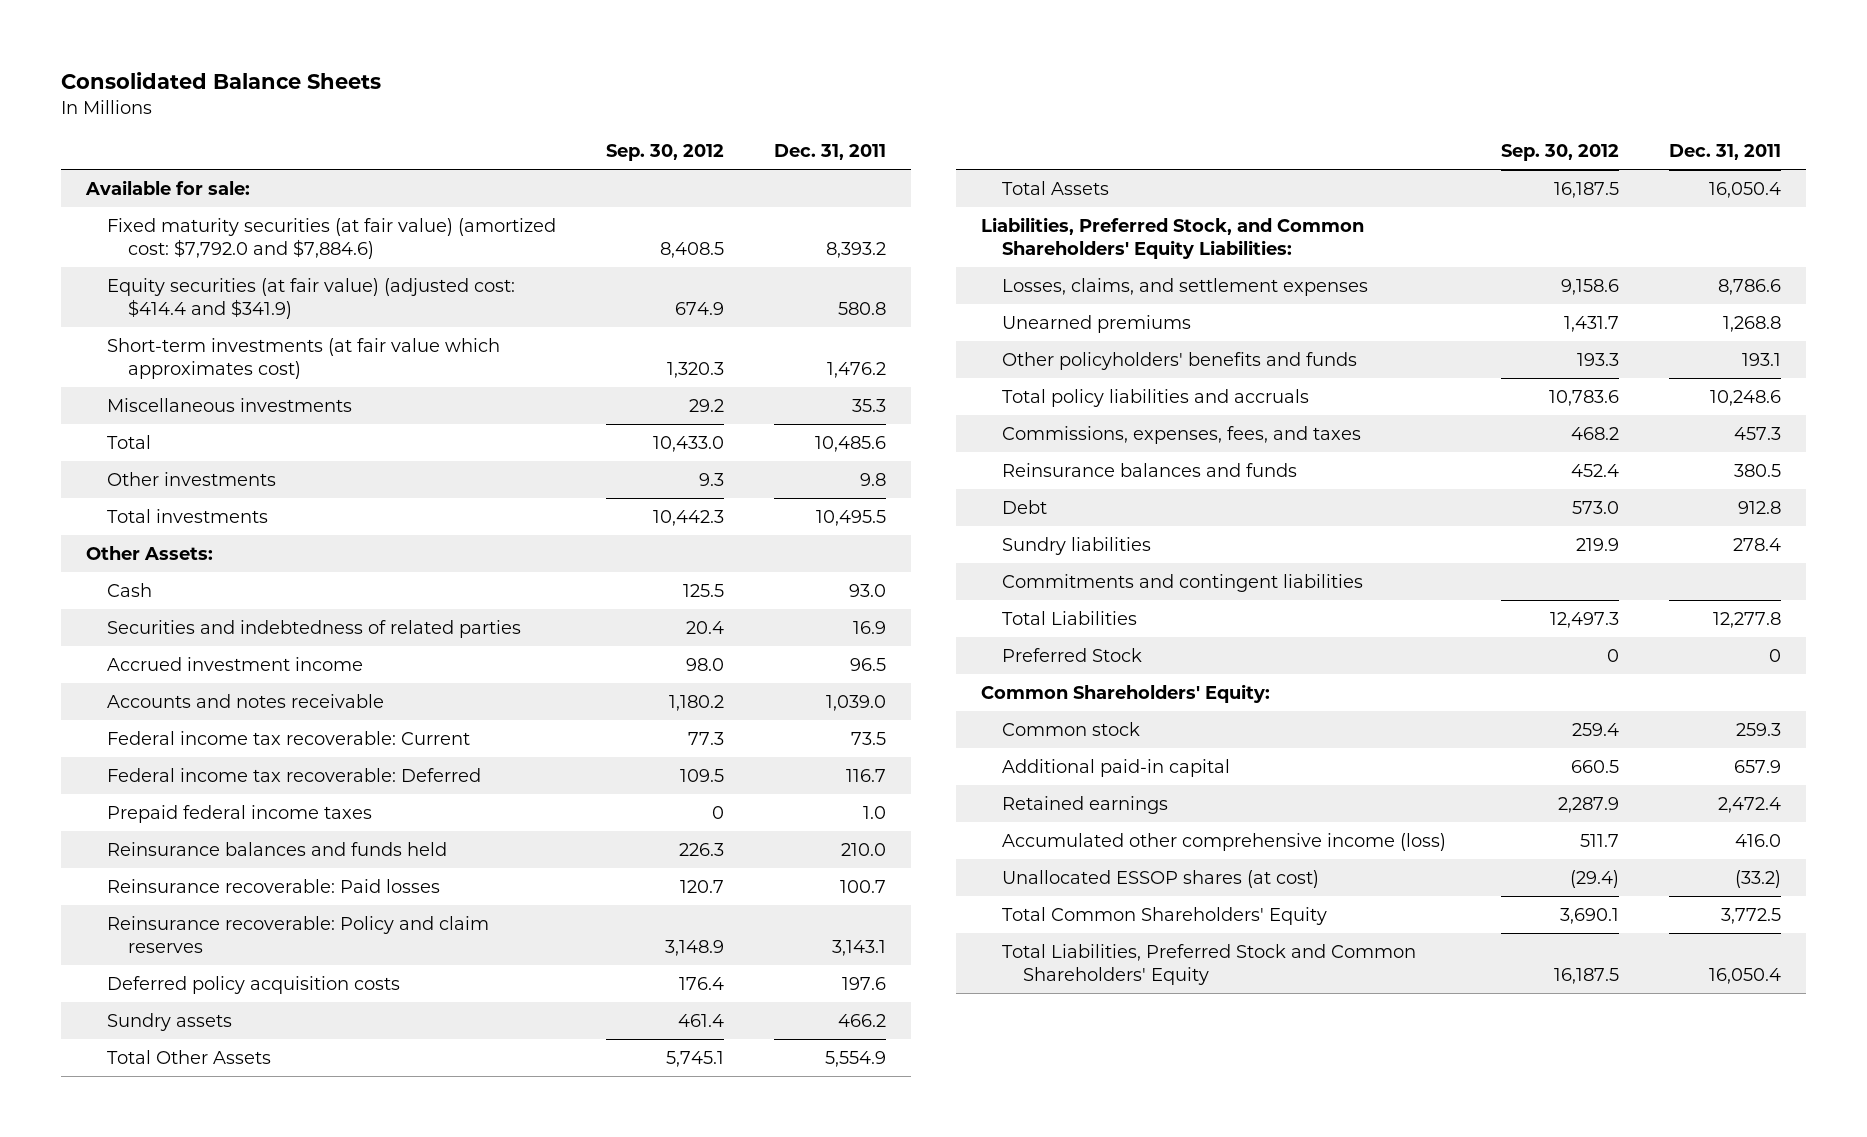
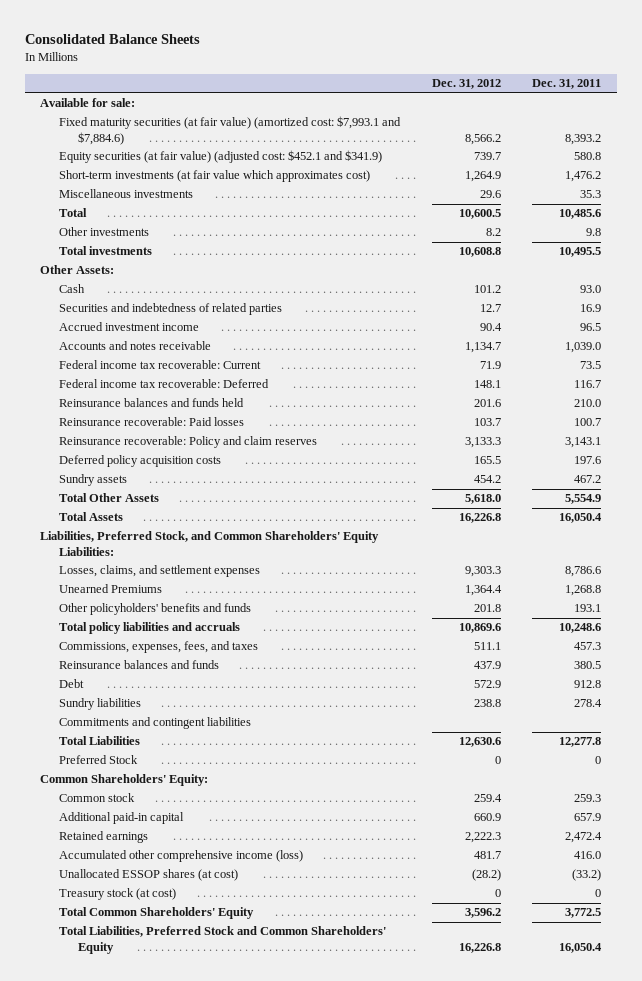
[605,144,724,162] Sep. 30, 2012 -> none
none -> [431,79,501,90] Dec. 31, 2012
[107,217,557,259] Fixed maturity securities (at fair value) (amortized cost: $7,792.0 and $7,884.6) -> [59,116,402,146] Fixed maturity securities (at fair value) (amortized cost: $7,993.1 and $7,884.6)
[107,277,516,319] Equity securities (at fair value) (adjusted cost: $414.4 and $341.9) -> [59,150,383,164] Equity securities (at fair value) (adjusted cost: $452.1 and $341.9)
[107,804,373,823] Prepaid federal income taxes -> none
[837,1013,886,1027] 466.2 -> [574,475,602,484] 467.2
[1002,314,1192,333] Unearned premiums -> [59,584,163,594] Unearned Premiums
none -> [59,888,177,901] Treasury stock (at cost)

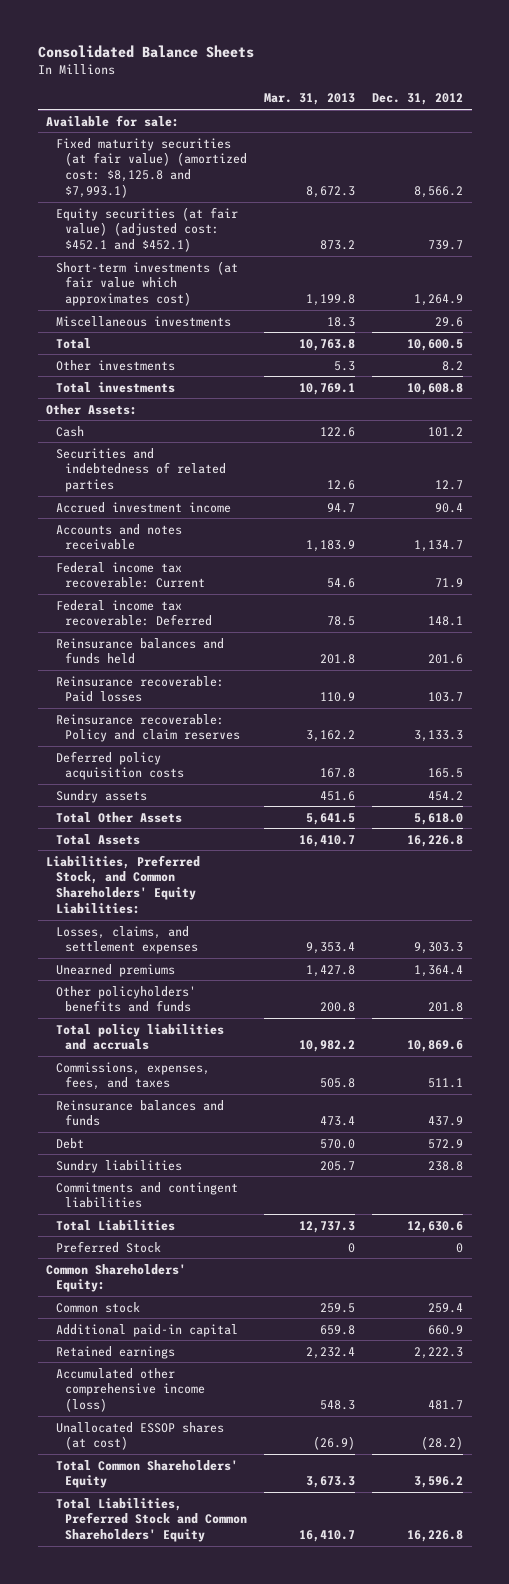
[532,79,602,90] Dec. 31, 2011 -> none
none -> [264,93,356,106] Mar. 31, 2013
[59,116,402,146] Fixed maturity securities (at fair value) (amortized cost: $7,993.1 and $7,884.6) -> [55,137,248,199] Fixed maturity securities (at fair value) (amortized cost: $8,125.8 and $7,993.1)
[59,150,383,164] Equity securities (at fair value) (adjusted cost: $452.1 and $341.9) -> [55,206,238,253] Equity securities (at fair value) (adjusted cost: $452.1 and $452.1)
[59,584,163,594] Unearned Premiums -> [55,963,175,977] Unearned premiums
[59,888,177,901] Treasury stock (at cost) -> none

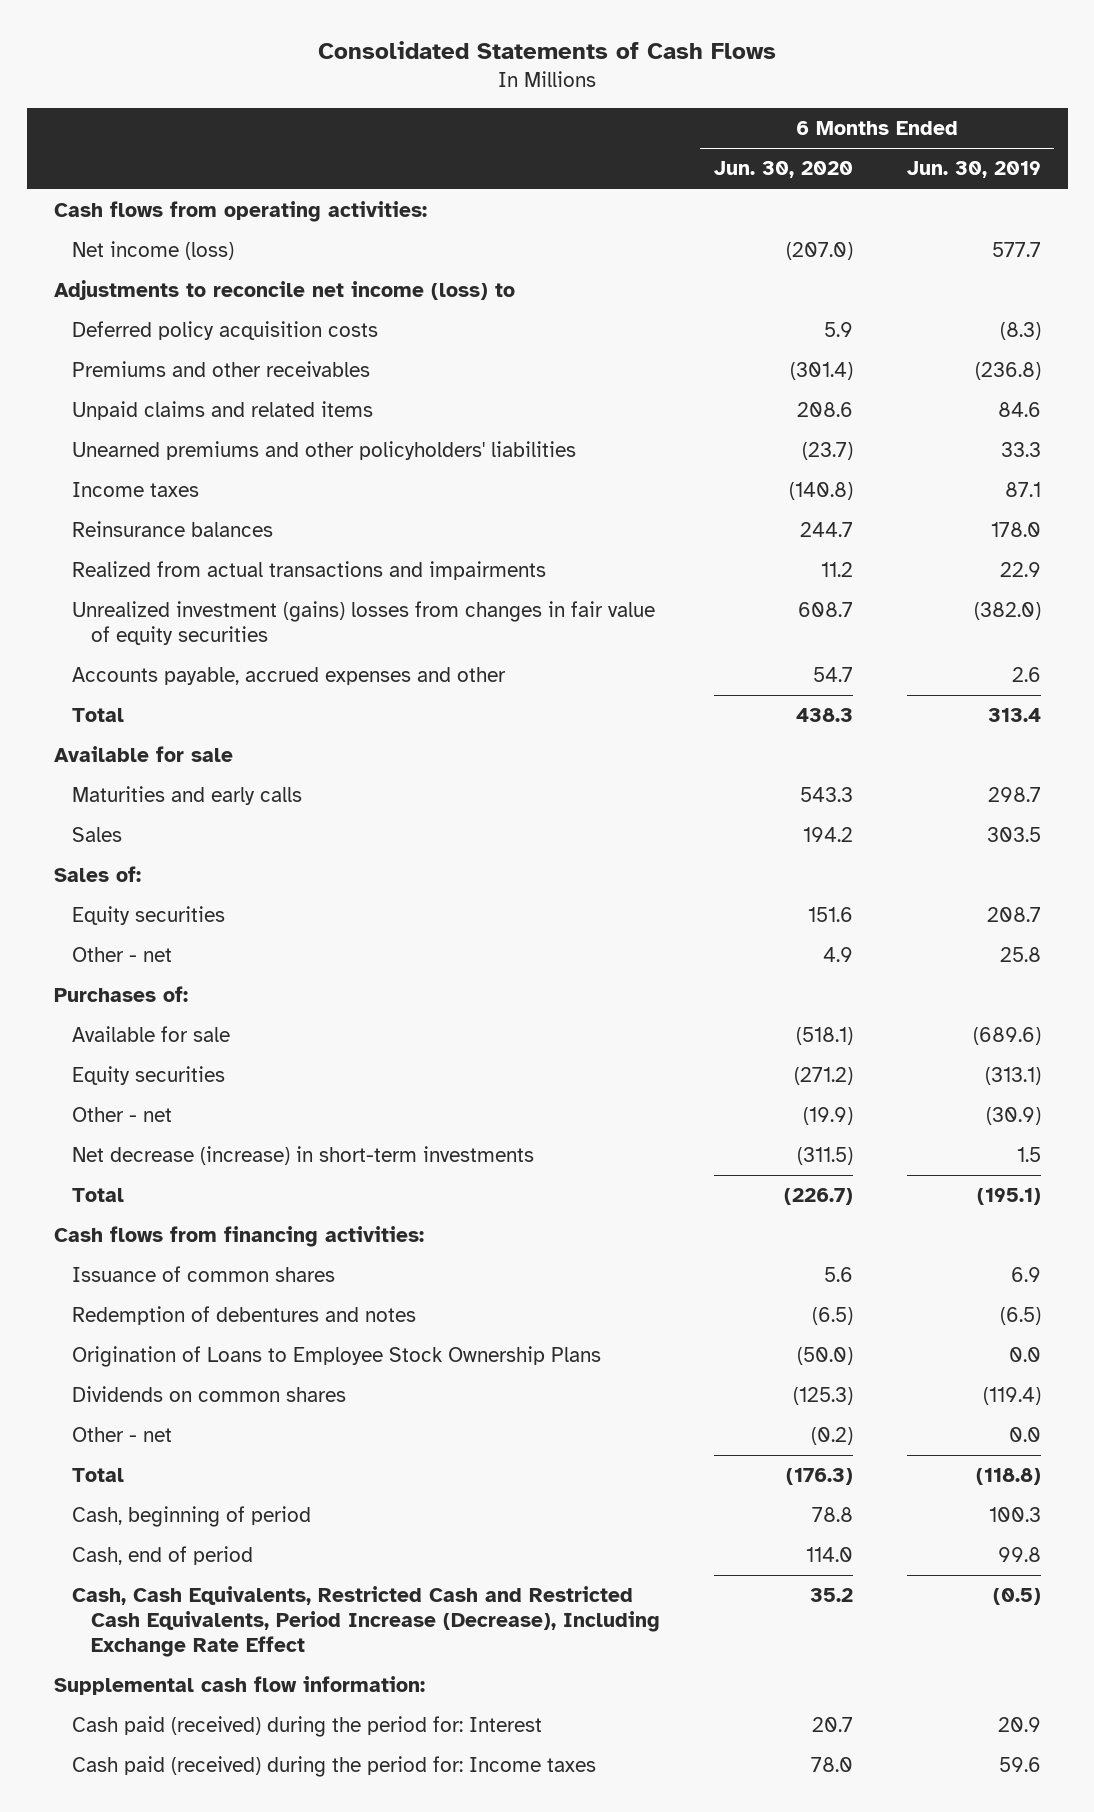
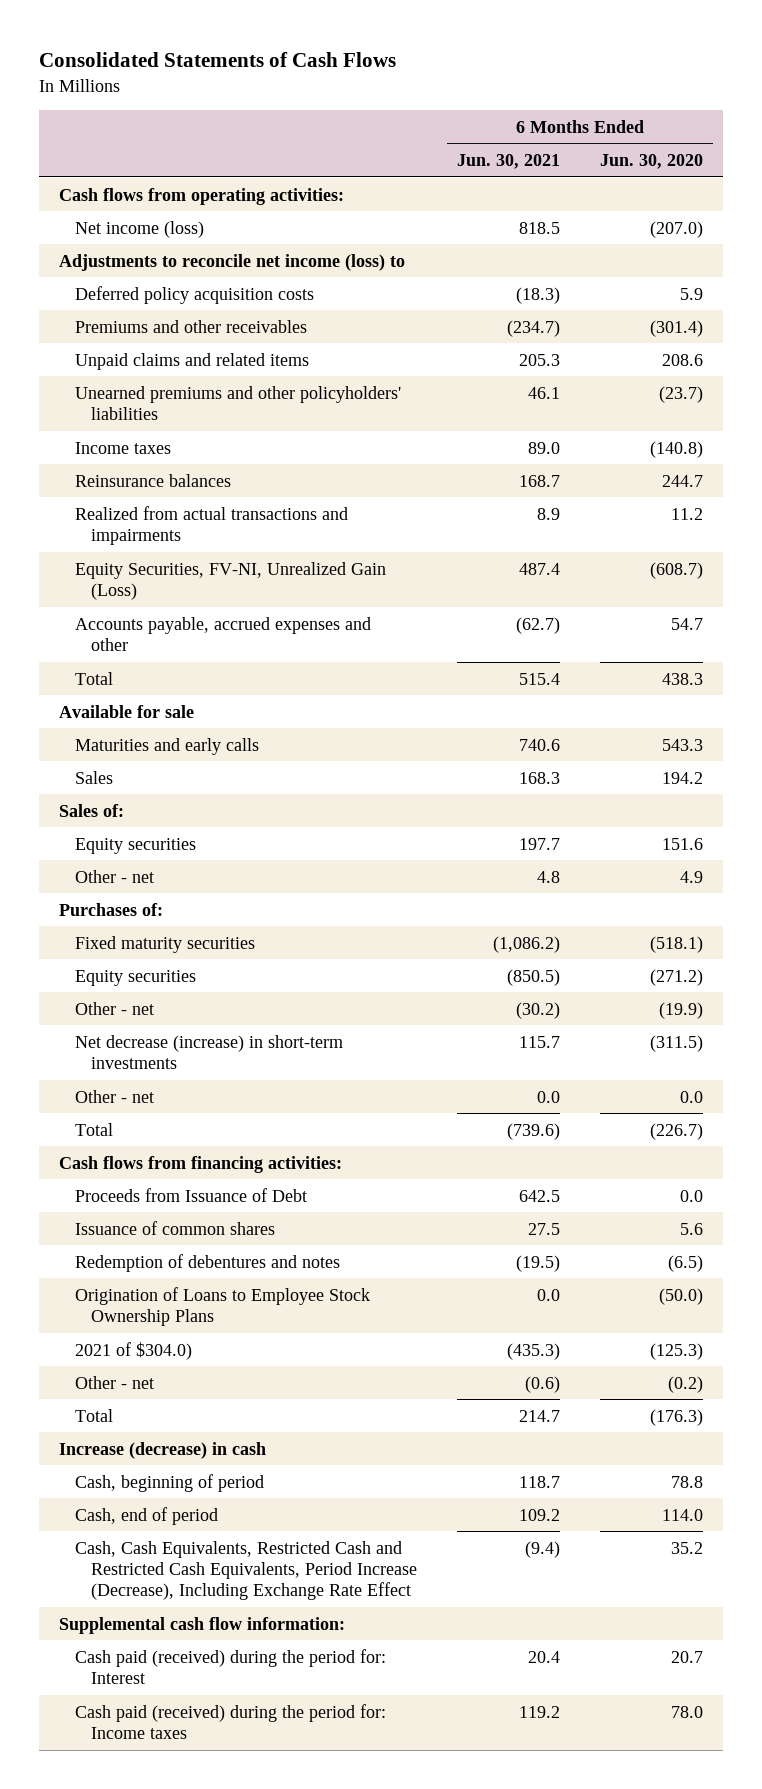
[906,161,1041,179] Jun. 30, 2019 -> none
none -> [456,154,560,170] Jun. 30, 2021
[72,601,656,646] Unrealized investment (gains) losses from changes in fair value of equity securities -> none
none -> [75,561,387,600] Equity Securities, FV-NI, Unrealized Gain (Loss)
[72,1026,231,1043] Available for sale -> [75,935,256,953] Fixed maturity securities
none -> [75,1089,155,1103] Other - net
none -> [75,1187,308,1202] Proceeds from Issuance of Debt
[72,1386,347,1403] Dividends on common shares -> [75,1341,193,1360] 2021 of $304.0)
none -> [59,1441,267,1459] Increase (decrease) in cash

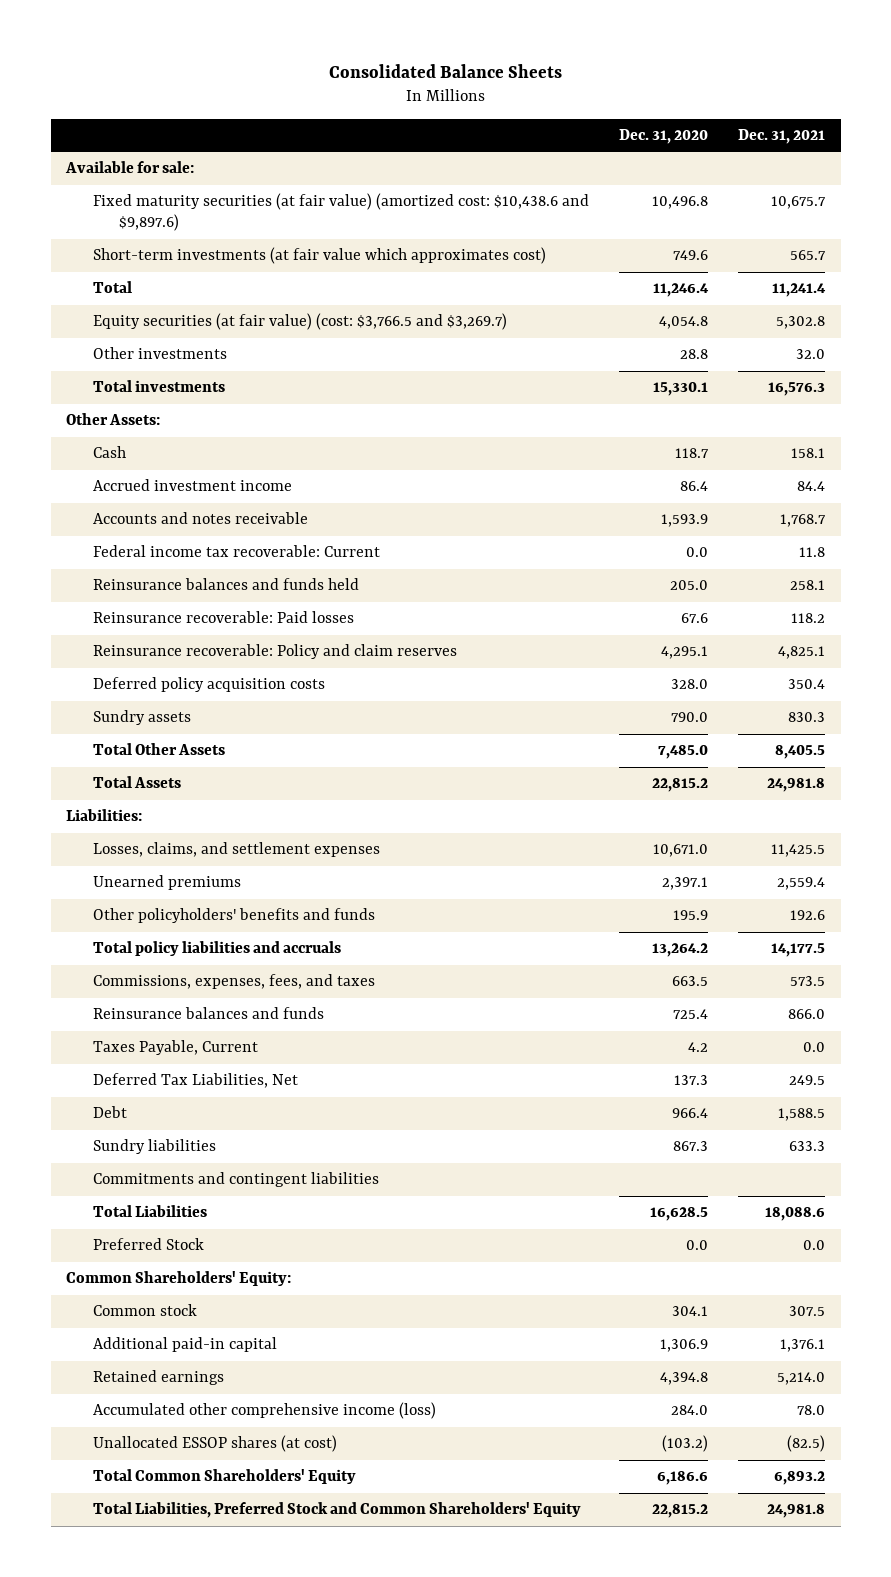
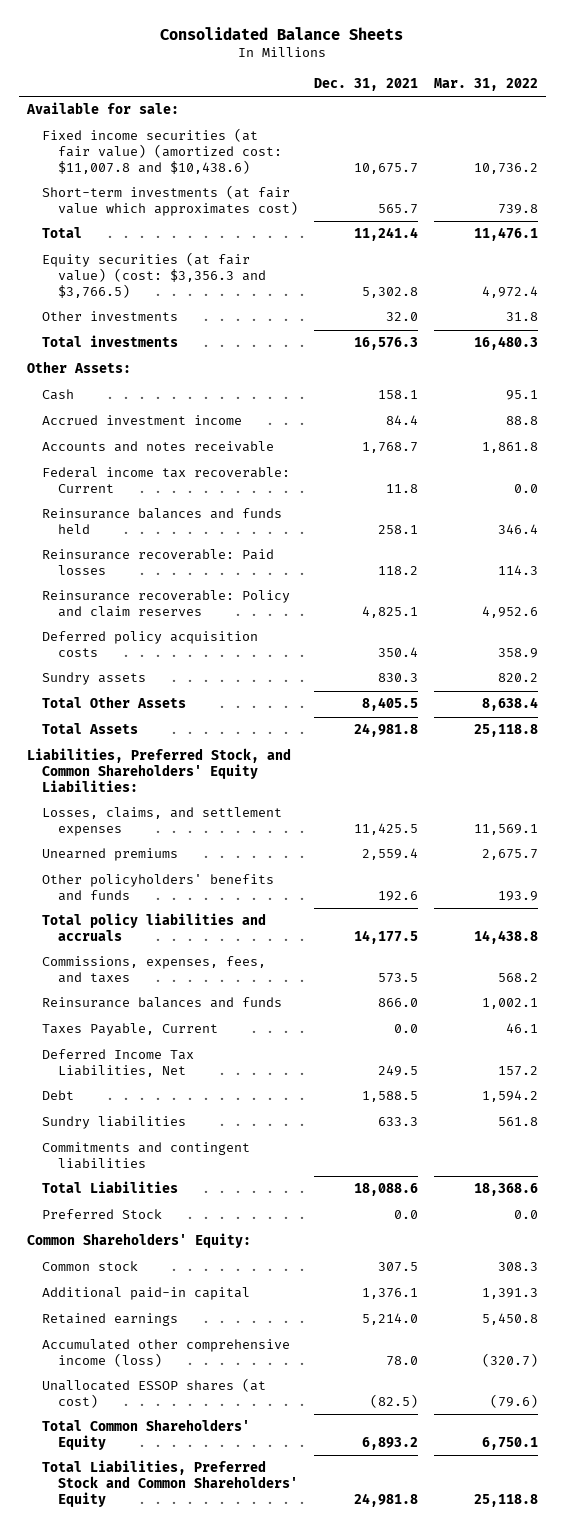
[619,128,709,144] Dec. 31, 2020 -> none
none -> [433,78,538,92] Mar. 31, 2022
[92,193,589,232] Fixed maturity securities (at fair value) (amortized cost: $10,438.6 and $9,897.6) -> [42,128,282,174] Fixed income securities (at fair value) (amortized cost: $11,007.8 and $10,438.6)
[92,313,507,331] Equity securities (at fair value) (cost: $3,766.5 and $3,269.7) -> [42,252,266,298] Equity securities (at fair value) (cost: $3,356.3 and $3,766.5)
[66,809,143,822] Liabilities: -> [27,748,292,792] Liabilities, Preferred Stock, and Common Shareholders' Equity Liabilities:
[92,1073,298,1089] Deferred Tax Liabilities, Net -> [42,1049,195,1078] Deferred Income Tax Liabilities, Net

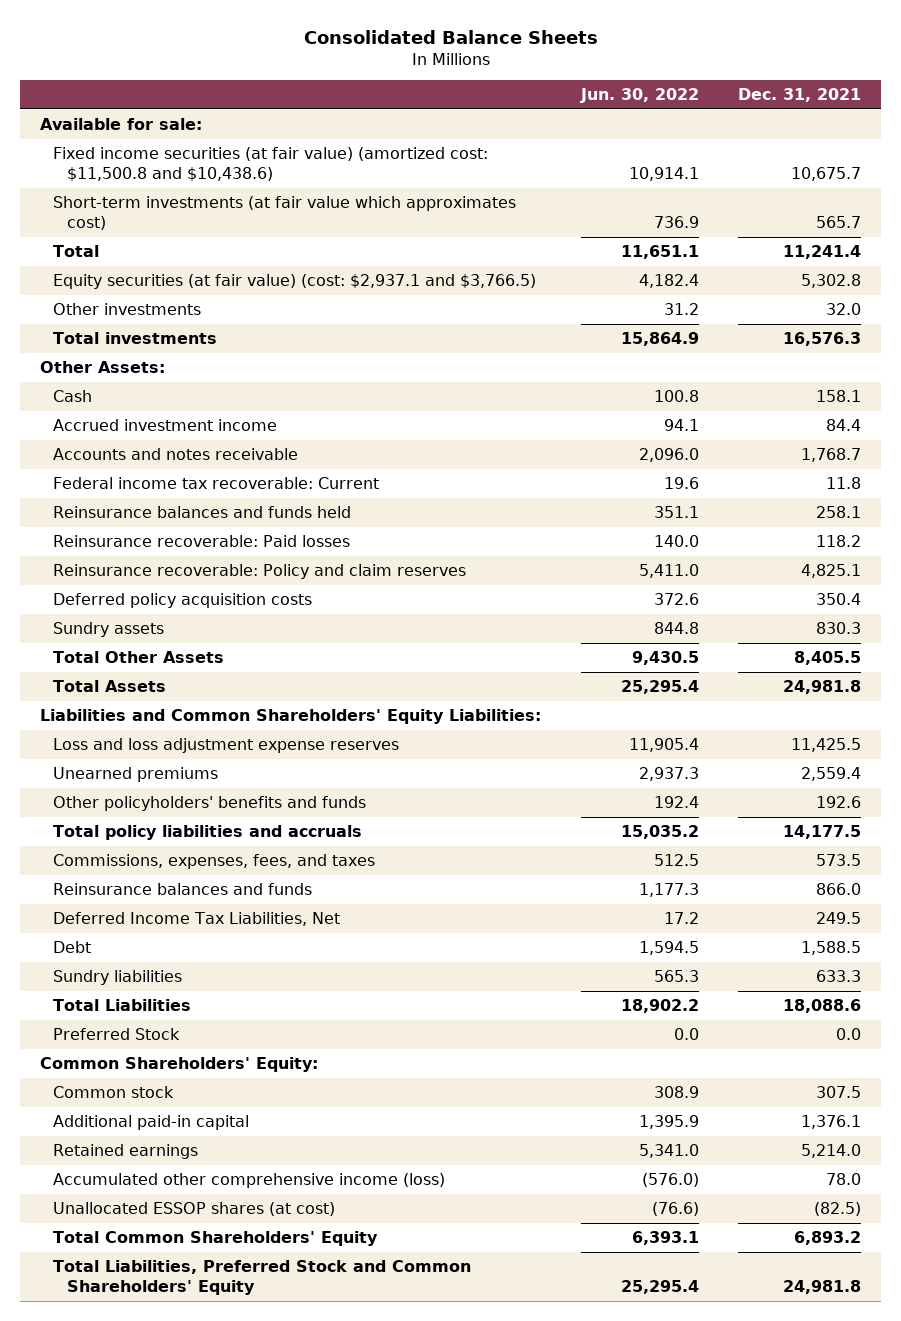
[433,78,538,92] Mar. 31, 2022 -> none
none -> [579,88,699,104] Jun. 30, 2022
[42,128,282,174] Fixed income securities (at fair value) (amortized cost: $11,007.8 and $10,438.6) -> [53,146,489,182] Fixed income securities (at fair value) (amortized cost: $11,500.8 and $10,438.6)
[42,252,266,298] Equity securities (at fair value) (cost: $3,356.3 and $3,766.5) -> [53,273,537,289] Equity securities (at fair value) (cost: $2,937.1 and $3,766.5)
[27,748,292,792] Liabilities, Preferred Stock, and Common Shareholders' Equity Liabilities: -> [39,708,541,724] Liabilities and Common Shareholders' Equity Liabilities:
[42,807,283,837] Losses, claims, and settlement expenses -> [53,737,400,753] Loss and loss adjustment expense reserves
[42,1023,219,1037] Taxes Payable, Current -> none
[42,1142,251,1170] Commitments and contingent liabilities -> none

